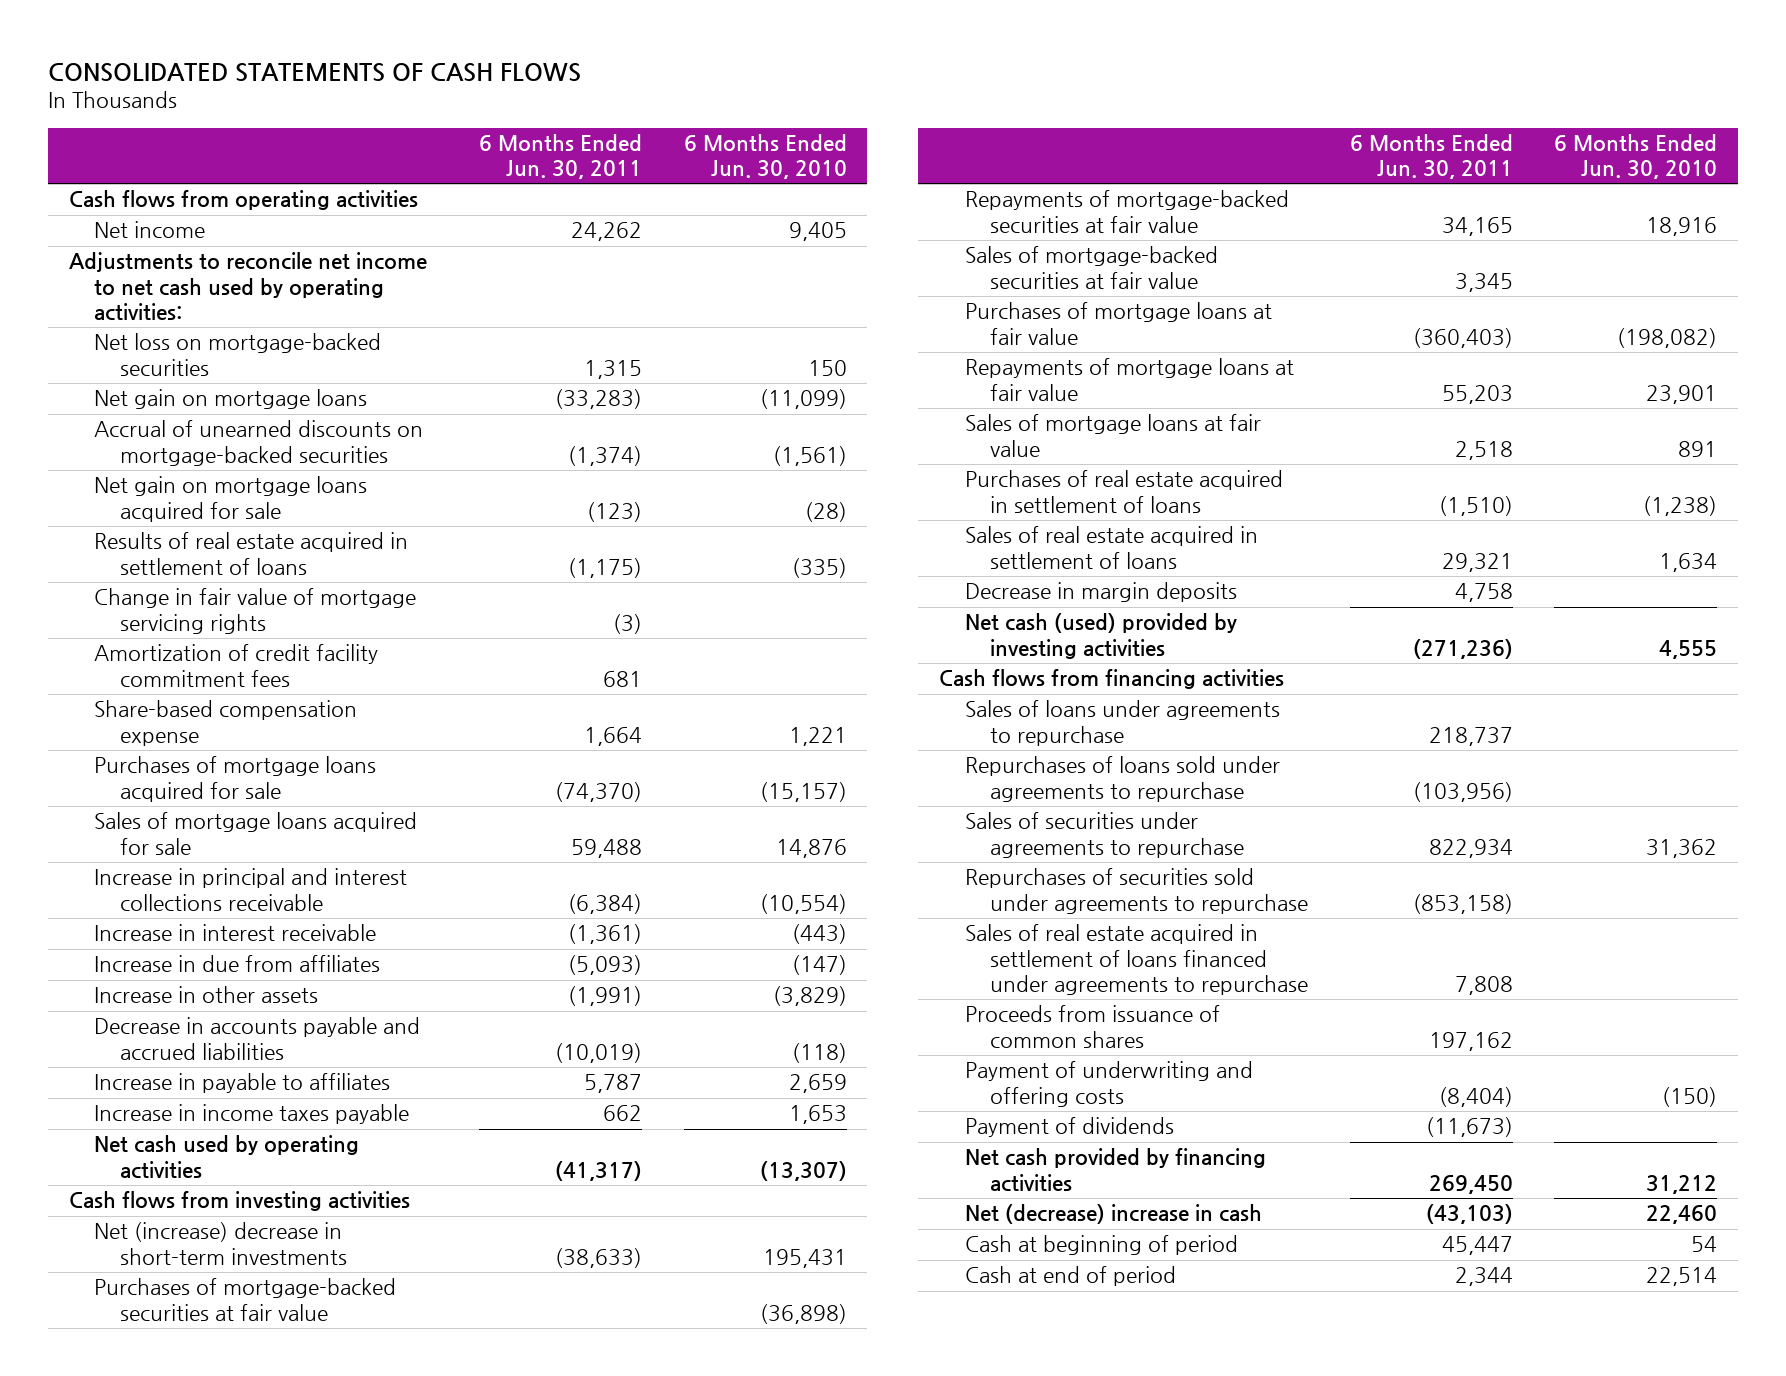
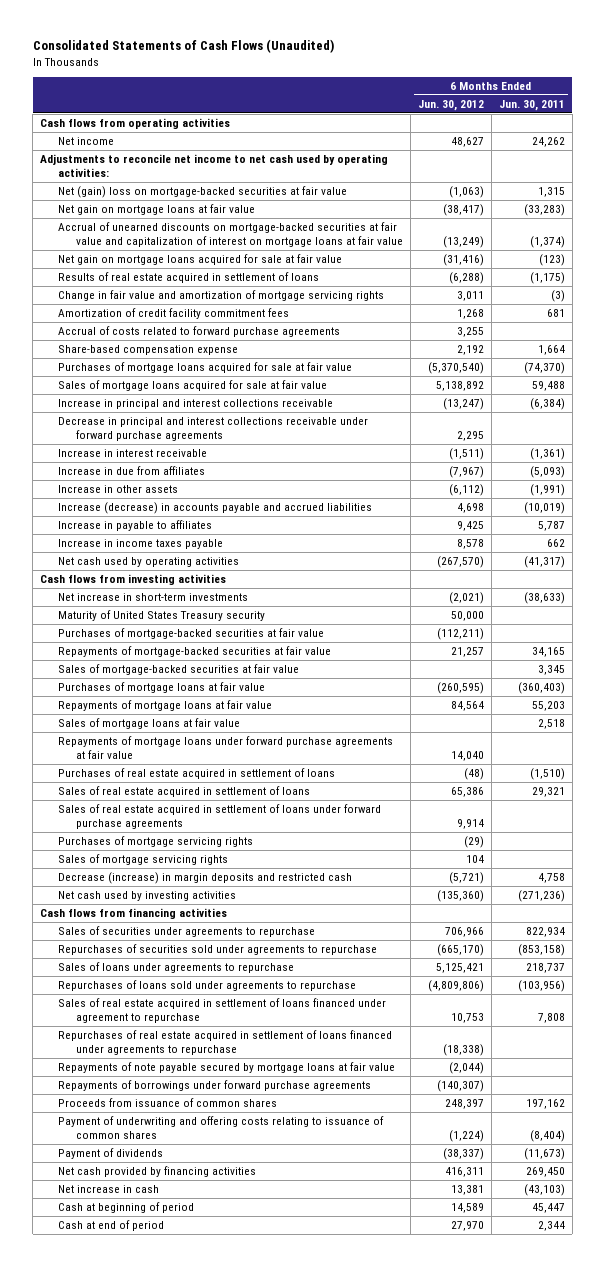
[47,62,581,82] CONSOLIDATED STATEMENTS OF CASH FLOWS -> [32,39,334,54] Consolidated Statements of Cash Flows (Unaudited)
[683,133,847,180] 6 Months Ended Jun. 30, 2010 -> none
none -> [417,99,484,111] Jun. 30, 2012
[94,333,382,376] Net loss on mortgage-backed securities -> [58,185,348,198] Net (gain) loss on mortgage-backed securities at fair value
[94,389,368,410] Net gain on mortgage loans -> [58,203,256,215] Net gain on mortgage loans at fair value
[94,420,424,466] Accrual of unearned discounts on mortgage-backed securities -> [58,221,403,247] Accrual of unearned discounts on mortgage-backed securities at fair value and capitalization of interest on mortgage loans at fair value
[94,476,368,522] Net gain on mortgage loans acquired for sale -> [58,253,343,265] Net gain on mortgage loans acquired for sale at fair value
[94,588,417,634] Change in fair value of mortgage servicing rights -> [58,289,385,301] Change in fair value and amortization of mortgage servicing rights
none -> [58,325,341,337] Accrual of costs related to forward purchase agreements
[94,756,377,802] Purchases of mortgage loans acquired for sale -> [58,361,353,373] Purchases of mortgage loans acquired for sale at fair value
[94,812,418,855] Sales of mortgage loans acquired for sale -> [58,379,328,391] Sales of mortgage loans acquired for sale at fair value
none -> [58,416,369,441] Decrease in principal and interest collections receivable under forward purchase agreements
[94,1017,421,1060] Decrease in accounts payable and accrued liabilities -> [58,501,373,514] Increase (decrease) in accounts payable and accrued liabilities
[94,1222,347,1265] Net (increase) decrease in short-term investments -> [58,592,249,601] Net increase in short-term investments
none -> [58,609,266,621] Maturity of United States Treasury security
none -> [58,735,394,759] Repayments of mortgage loans under forward purchase agreements at fair value
none -> [58,803,382,829] Sales of real estate acquired in settlement of loans under forward purchase agreements
none -> [58,835,254,847] Purchases of mortgage servicing rights
none -> [58,853,229,865] Sales of mortgage servicing rights
[964,582,1237,603] Decrease in margin deposits -> [58,871,353,884] Decrease (increase) in margin deposits and restricted cash
[964,613,1237,659] Net cash (used) provided by investing activities -> [58,890,237,901] Net cash used by investing activities
[964,700,1280,746] Sales of loans under agreements to repurchase -> [58,961,295,973] Sales of loans under agreements to repurchase
[964,756,1280,802] Repurchases of loans sold under agreements to repurchase -> [58,979,357,991] Repurchases of loans sold under agreements to repurchase
[964,924,1309,995] Sales of real estate acquired in settlement of loans financed under agreements to repurchase -> [58,997,387,1023] Sales of real estate acquired in settlement of loans financed under agreement to repurchase
none -> [58,1029,393,1055] Repurchases of real estate acquired in settlement of loans financed under agreements to repurchase
none -> [58,1061,396,1073] Repayments of note payable secured by mortgage loans at fair value
none -> [58,1079,372,1091] Repayments of borrowings under forward purchase agreements
[964,1061,1253,1107] Payment of underwriting and offering costs -> [58,1115,385,1139] Payment of underwriting and offering costs relating to issuance of common shares
[964,1204,1262,1225] Net (decrease) increase in cash -> [58,1184,160,1193] Net increase in cash

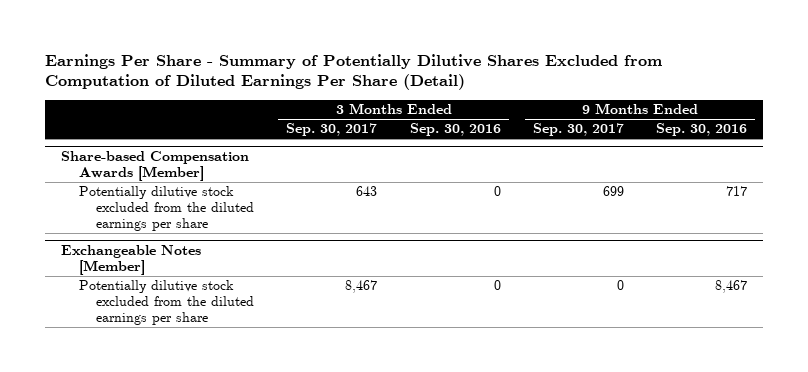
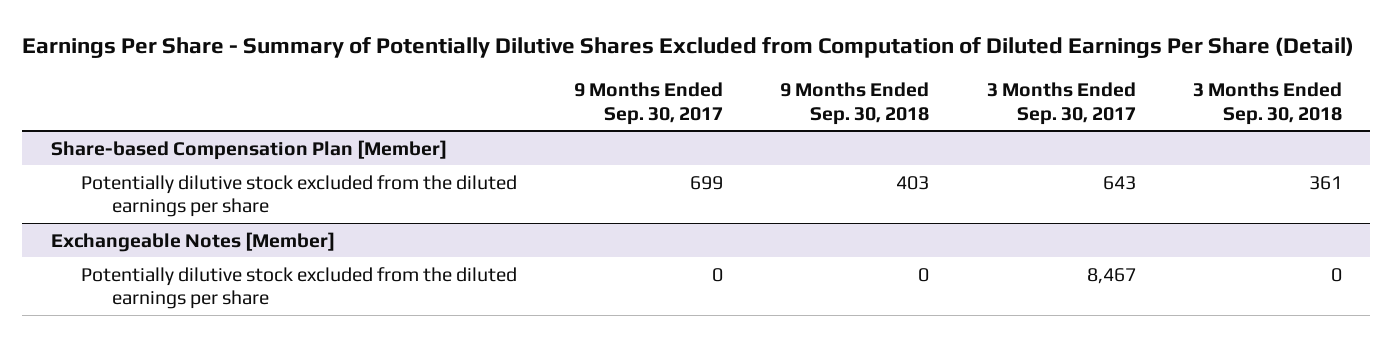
[409,123,501,137] Sep. 30, 2016 -> none
[656,123,748,137] Sep. 30, 2016 -> none
none -> [780,81,930,125] 9 Months Ended Sep. 30, 2018
none -> [1192,81,1342,125] 3 Months Ended Sep. 30, 2018
[61,151,250,182] Share-based Compensation Awards [Member] -> [50,139,447,160] Share-based Compensation Plan [Member]

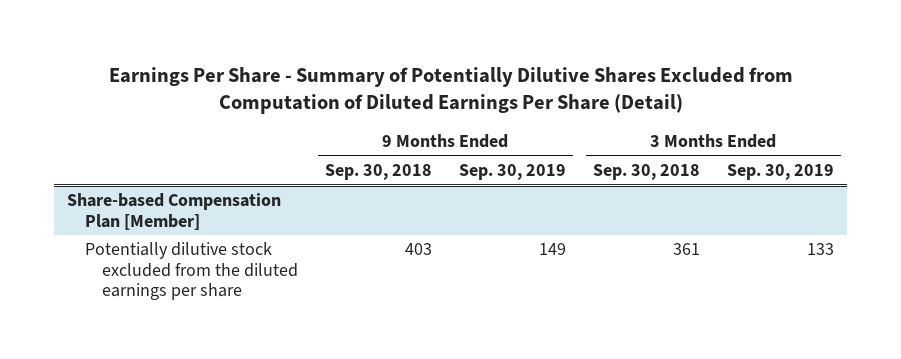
[574,81,724,125] 9 Months Ended Sep. 30, 2017 -> none
[986,81,1136,125] 3 Months Ended Sep. 30, 2017 -> none
none -> [458,164,566,181] Sep. 30, 2019
none -> [726,164,834,181] Sep. 30, 2019
[50,231,335,252] Exchangeable Notes [Member] -> none
[81,266,518,310] Potentially dilutive stock excluded from the diluted earnings per share -> none

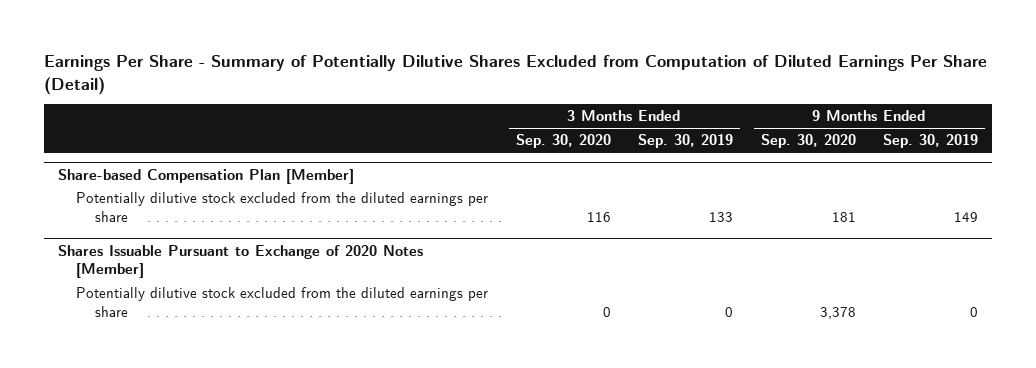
[324,164,432,181] Sep. 30, 2018 -> none
[592,164,700,181] Sep. 30, 2018 -> none
none -> [515,134,611,149] Sep. 30, 2020
none -> [760,134,856,149] Sep. 30, 2020
none -> [57,244,423,279] Shares Issuable Pursuant to Exchange of 2020 Notes [Member]
none -> [76,287,489,317] Potentially dilutive stock excluded from the diluted earnings per share

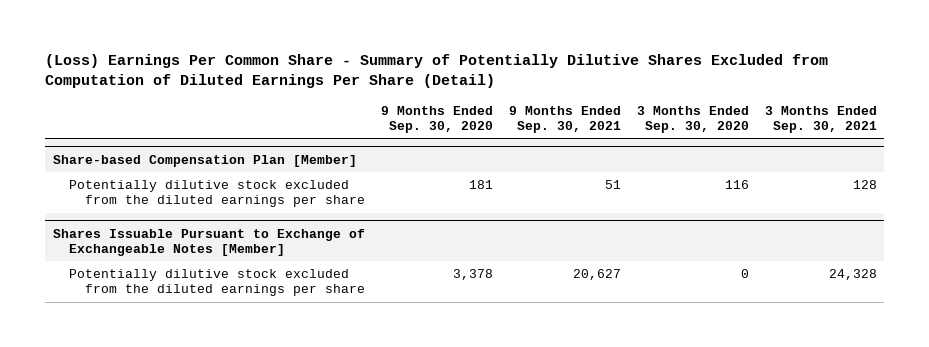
[44,54,988,95] Earnings Per Share - Summary of Potentially Dilutive Shares Excluded from Computation of Diluted Earnings Per Share (Detail) -> [44,53,828,88] (Loss) Earnings Per Common Share - Summary of Potentially Dilutive Shares Excluded from Computation of Diluted Earnings Per Share (Detail)
[638,134,734,149] Sep. 30, 2019 -> none
[883,134,979,149] Sep. 30, 2019 -> none
none -> [508,105,621,134] 9 Months Ended Sep. 30, 2021
none -> [764,105,877,134] 3 Months Ended Sep. 30, 2021
[57,244,423,279] Shares Issuable Pursuant to Exchange of 2020 Notes [Member] -> [52,228,365,256] Shares Issuable Pursuant to Exchange of Exchangeable Notes [Member]

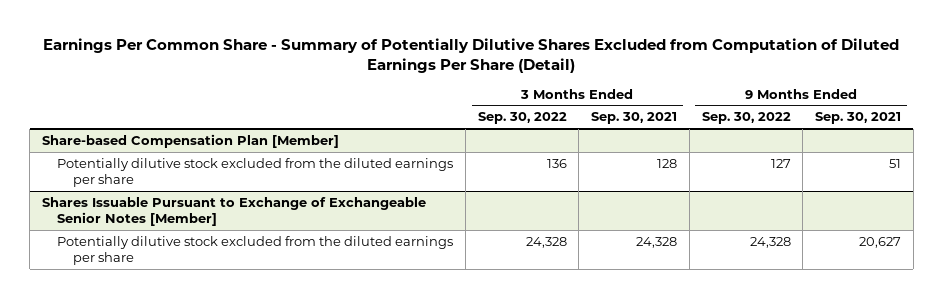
[44,53,828,88] (Loss) Earnings Per Common Share - Summary of Potentially Dilutive Shares Excluded from Computation of Diluted Earnings Per Share (Detail) -> [43,37,900,73] Earnings Per Common Share - Summary of Potentially Dilutive Shares Excluded from Computation of Diluted Earnings Per Share (Detail)
[381,105,494,134] 9 Months Ended Sep. 30, 2020 -> none
[636,105,749,134] 3 Months Ended Sep. 30, 2020 -> none
none -> [477,112,567,125] Sep. 30, 2022
none -> [701,112,791,125] Sep. 30, 2022
[52,228,365,256] Shares Issuable Pursuant to Exchange of Exchangeable Notes [Member] -> [41,196,426,226] Shares Issuable Pursuant to Exchange of Exchangeable Senior Notes [Member]

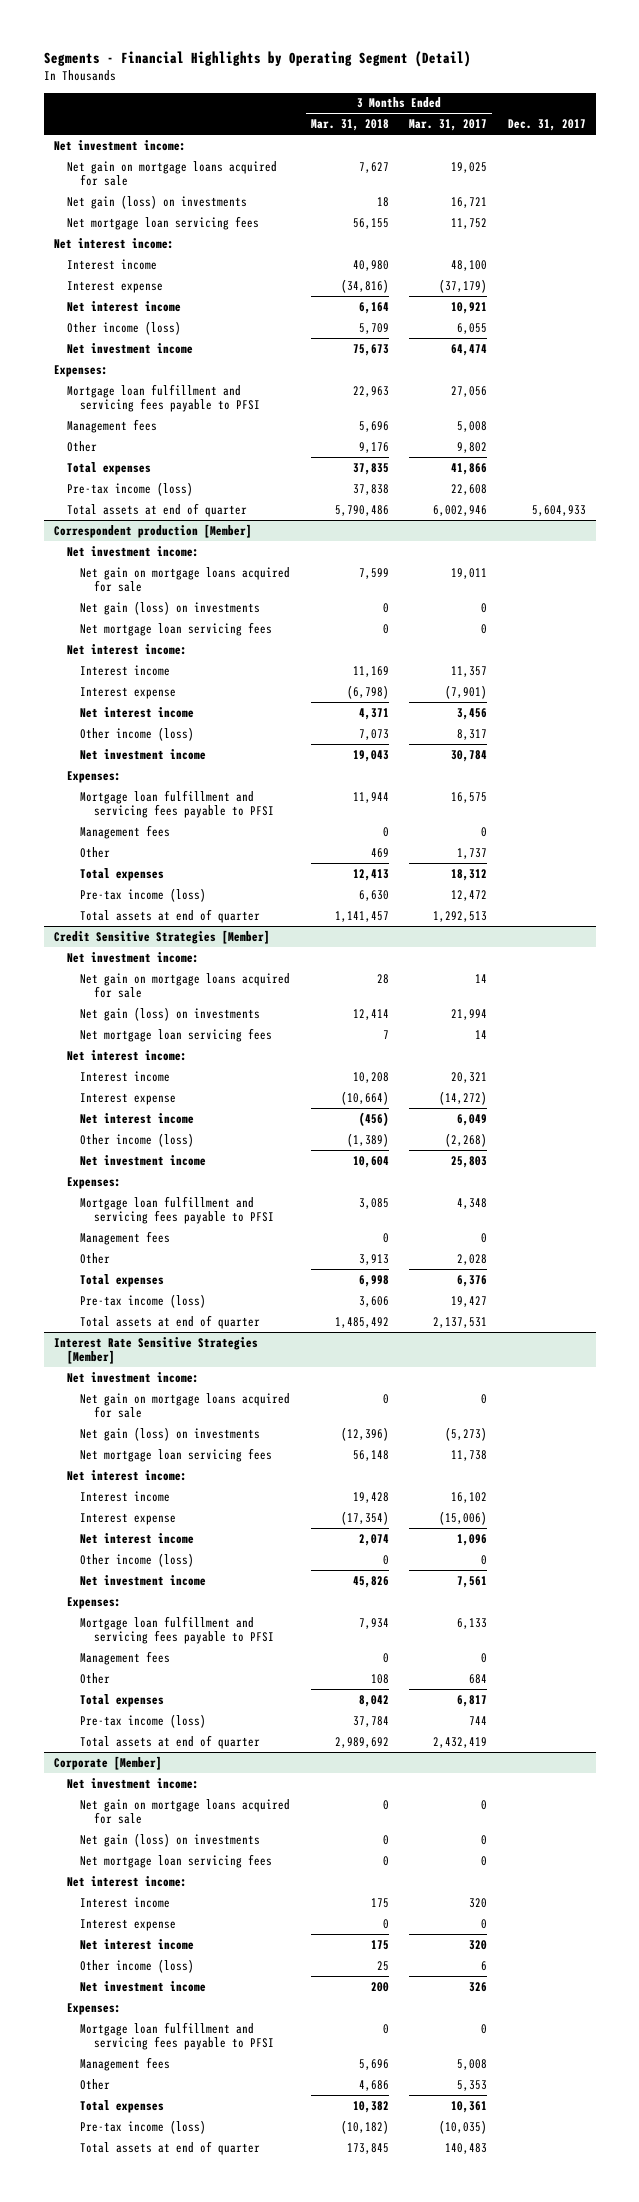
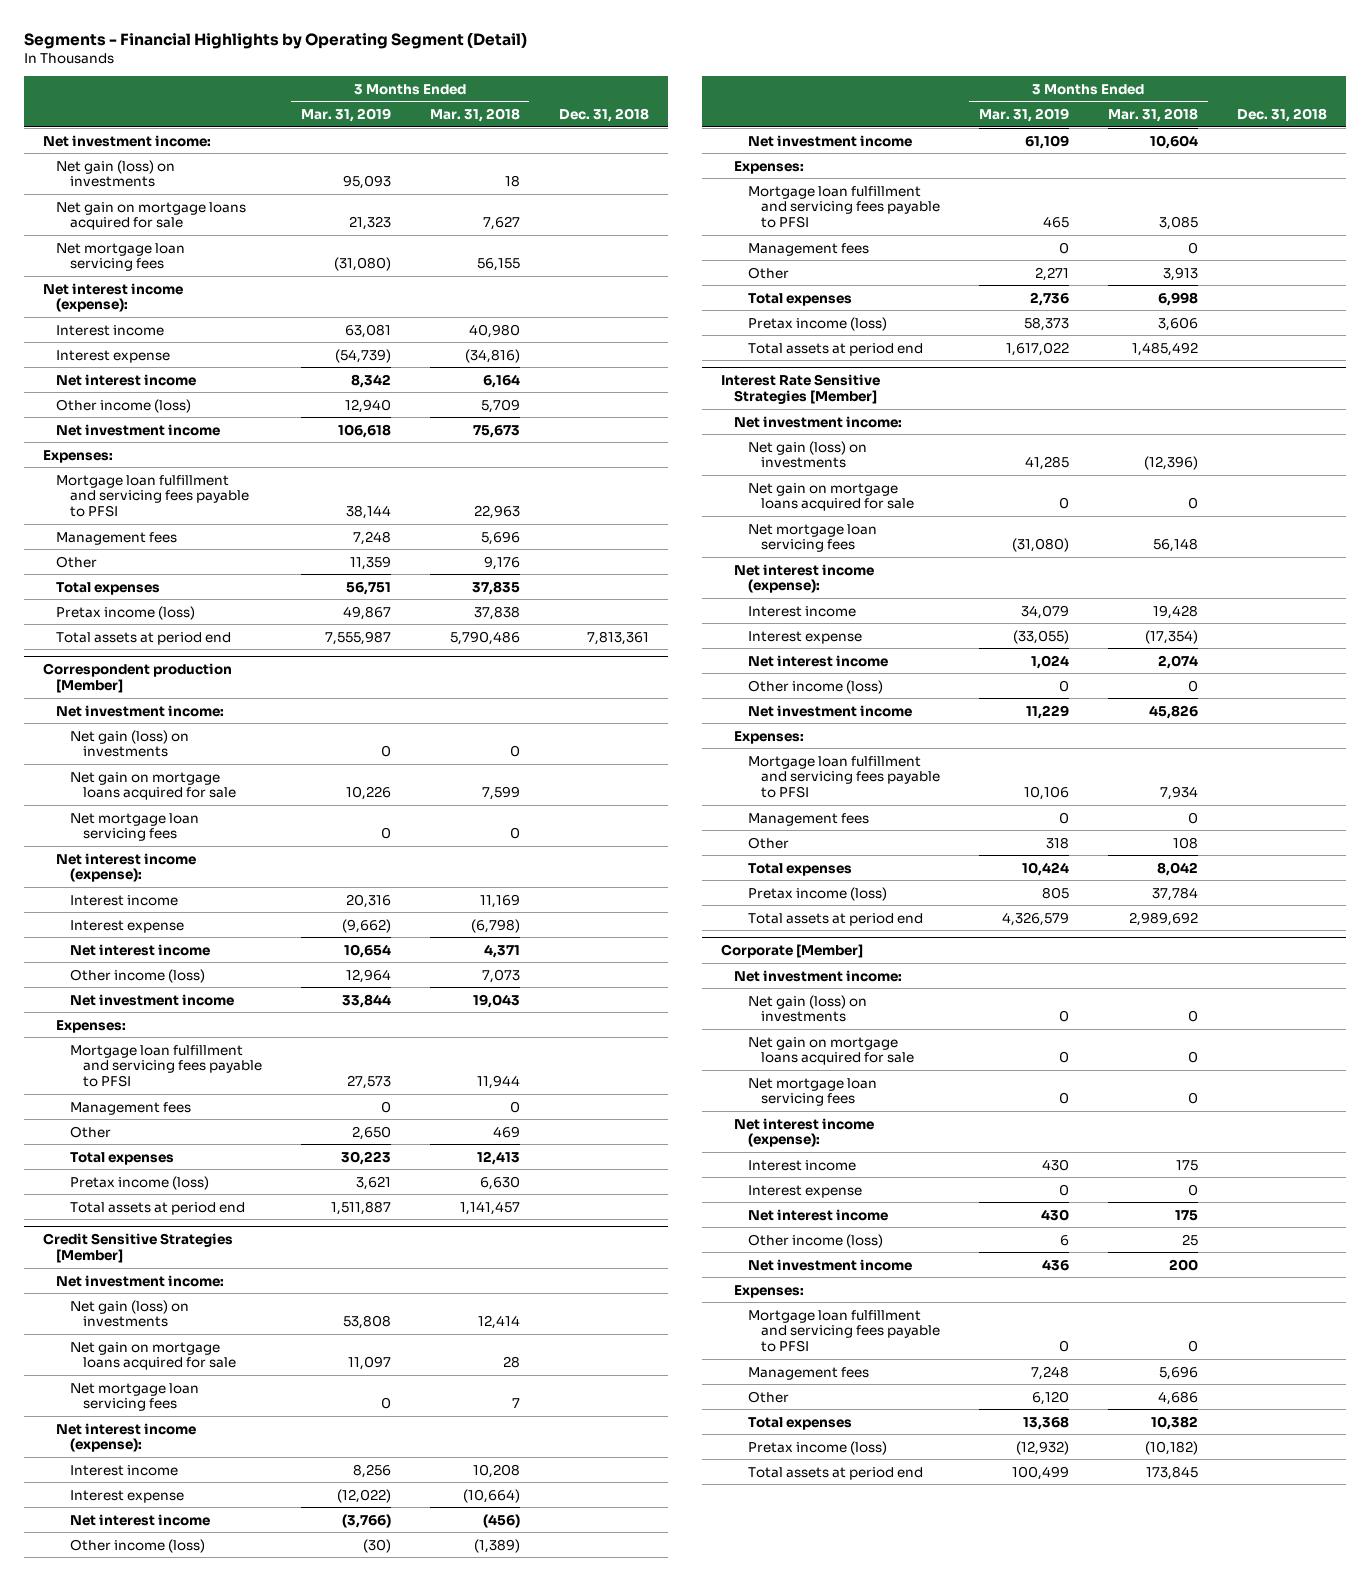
[409,119,488,132] Mar. 31, 2017 -> none
[507,119,586,132] Dec. 31, 2017 -> none
none -> [301,108,392,123] Mar. 31, 2019
none -> [558,108,649,123] Dec. 31, 2018
[67,160,278,187] Net gain on mortgage loans acquired for sale -> [56,201,247,231] Net gain on mortgage loans acquired for sale
[53,237,174,249] Net interest income: -> [43,282,184,313] Net interest income (expense):
[67,481,194,496] Pre-tax income (loss) -> [56,605,196,620] Pretax income (loss)
[67,502,248,517] Total assets at end of quarter -> [56,631,232,645] Total assets at period end
[80,566,291,593] Net gain on mortgage loans acquired for sale -> [69,771,237,801] Net gain on mortgage loans acquired for sale
[67,643,188,655] Net interest income: -> [56,852,197,883] Net interest income (expense):
[80,887,207,902] Pre-tax income (loss) -> [69,1175,209,1190] Pretax income (loss)
[80,908,261,923] Total assets at end of quarter -> [69,1201,245,1215] Total assets at period end
[80,972,291,999] Net gain on mortgage loans acquired for sale -> [69,1341,237,1371] Net gain on mortgage loans acquired for sale
[67,1049,188,1061] Net interest income: -> [56,1422,197,1453] Net interest income (expense):
[80,1293,207,1308] Pre-tax income (loss) -> [747,316,887,331] Pretax income (loss)
[80,1314,261,1329] Total assets at end of quarter -> [747,342,923,356] Total assets at period end
[80,1392,291,1419] Net gain on mortgage loans acquired for sale -> [747,482,915,512] Net gain on mortgage loans acquired for sale
[67,1469,188,1481] Net interest income: -> [734,563,875,594] Net interest income (expense):
[80,1713,207,1728] Pre-tax income (loss) -> [747,886,887,901] Pretax income (loss)
[80,1734,261,1749] Total assets at end of quarter -> [747,912,923,926] Total assets at period end
[80,1798,291,1825] Net gain on mortgage loans acquired for sale -> [747,1036,915,1066] Net gain on mortgage loans acquired for sale
[67,1875,188,1887] Net interest income: -> [734,1117,875,1148] Net interest income (expense):
[80,2119,207,2134] Pre-tax income (loss) -> [747,1440,887,1455] Pretax income (loss)
[80,2140,261,2155] Total assets at end of quarter -> [747,1466,923,1480] Total assets at period end

